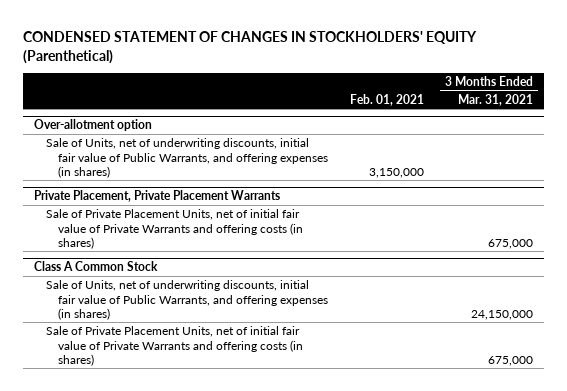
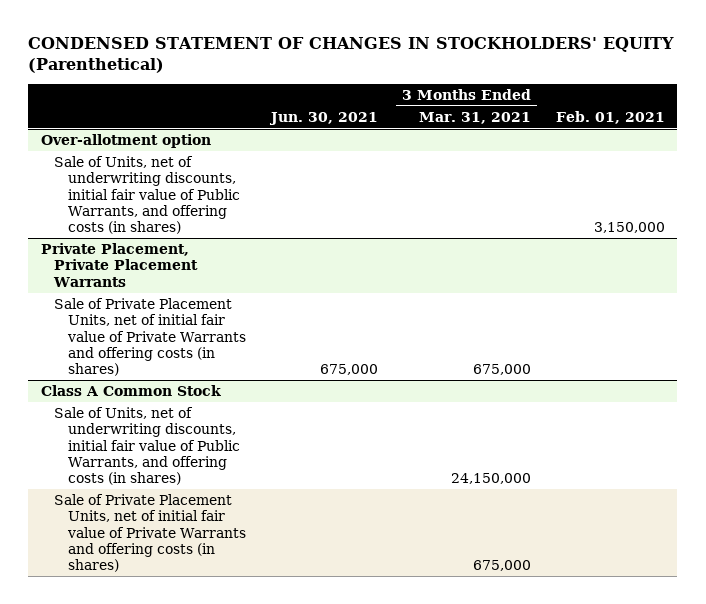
none -> [268,111,378,125] Jun. 30, 2021
[46,138,329,178] Sale of Units, net of underwriting discounts, initial fair value of Public Warrants, and offering expenses (in shares) -> [54,155,240,235] Sale of Units, net of underwriting discounts, initial fair value of Public Warrants, and offering costs (in shares)
[46,280,329,320] Sale of Units, net of underwriting discounts, initial fair value of Public Warrants, and offering expenses (in shares) -> [54,406,240,486] Sale of Units, net of underwriting discounts, initial fair value of Public Warrants, and offering costs (in shares)

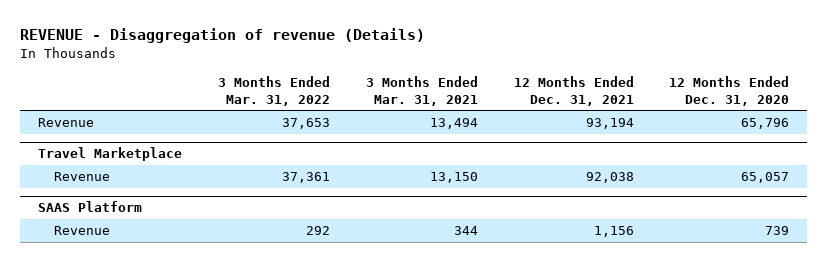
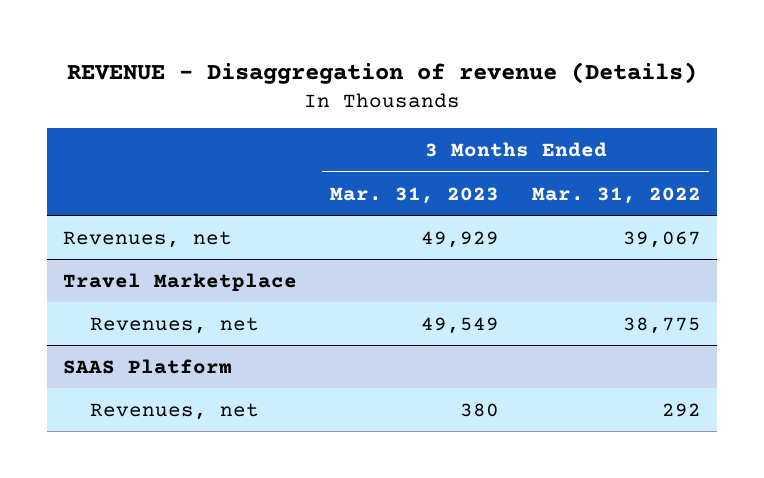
[365,76,478,106] 3 Months Ended Mar. 31, 2021 -> none
[513,76,634,106] 12 Months Ended Dec. 31, 2021 -> none
[669,76,790,106] 12 Months Ended Dec. 31, 2020 -> none
none -> [330,186,500,204] Mar. 31, 2023
[38,118,95,128] Revenue -> none
none -> [63,230,233,248] Revenues, net
[54,172,111,182] Revenue -> none
none -> [90,316,260,334] Revenues, net
[54,226,111,236] Revenue -> [90,402,260,420] Revenues, net

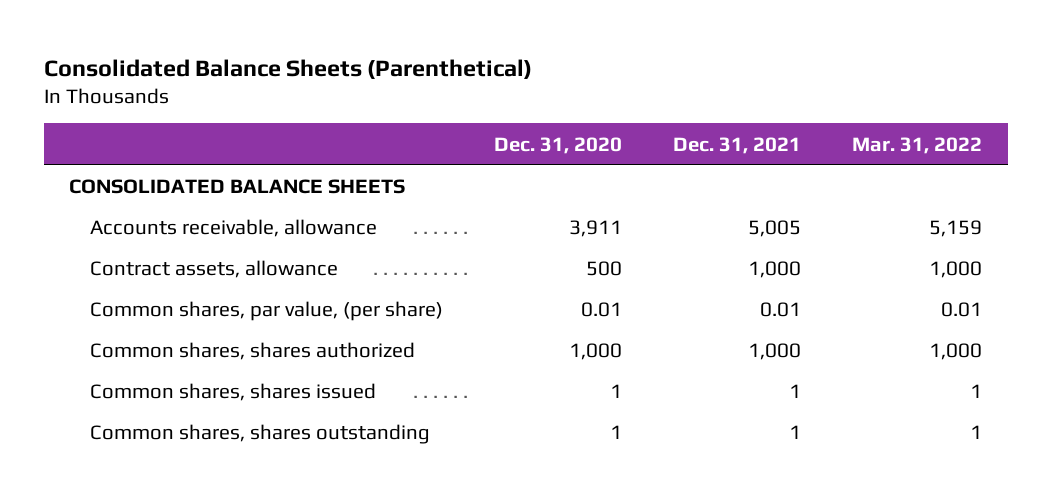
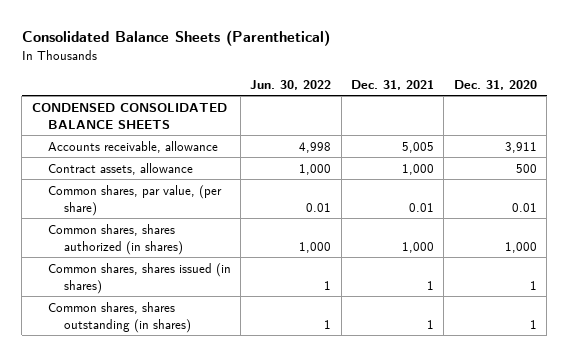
[852,136,983,154] Mar. 31, 2022 -> none
none -> [250,79,332,90] Jun. 30, 2022
[69,179,406,195] CONSOLIDATED BALANCE SHEETS -> [31,102,227,129] CONDENSED CONSOLIDATED BALANCE SHEETS
[89,342,415,361] Common shares, shares authorized -> [47,223,183,255] Common shares, shares authorized (in shares)
[89,383,376,402] Common shares, shares issued -> [47,262,231,294] Common shares, shares issued (in shares)
[89,424,430,445] Common shares, shares outstanding -> [47,301,191,333] Common shares, shares outstanding (in shares)

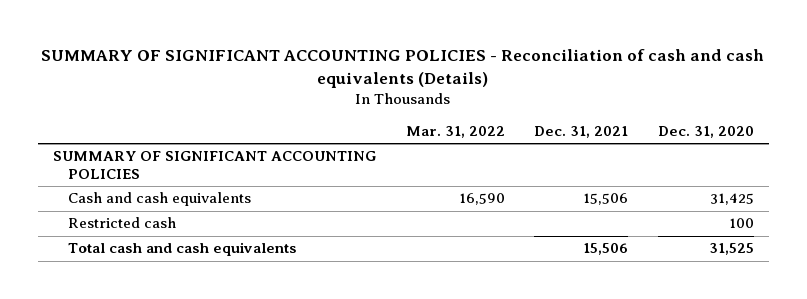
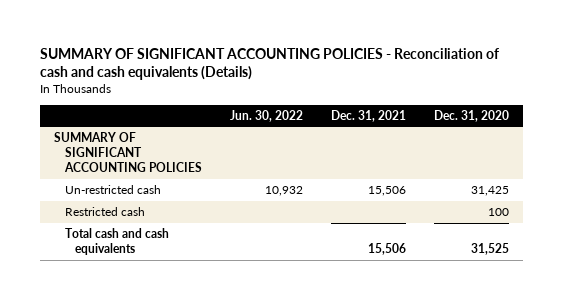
[405,126,505,139] Mar. 31, 2022 -> none
none -> [229,109,303,122] Jun. 30, 2022
[67,192,251,207] Cash and cash equivalents -> [64,185,161,195] Un-restricted cash

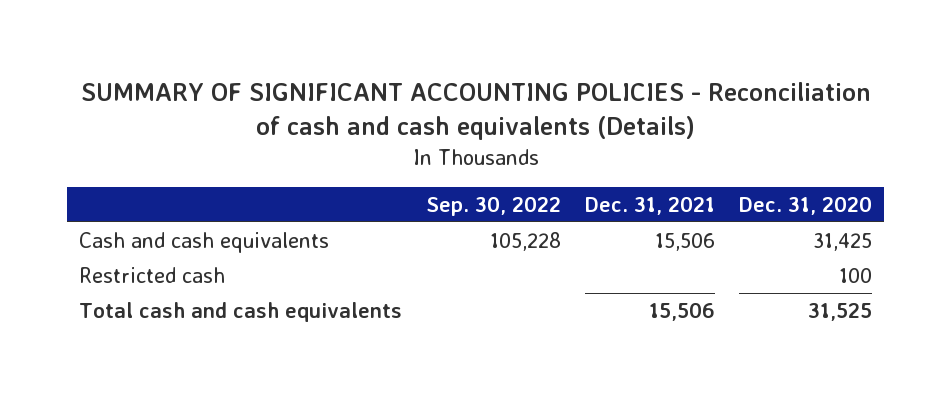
[229,109,303,122] Jun. 30, 2022 -> none
none -> [426,195,562,216] Sep. 30, 2022
[54,132,202,173] SUMMARY OF SIGNIFICANT ACCOUNTING POLICIES -> none
[64,185,161,195] Un-restricted cash -> [79,231,330,253] Cash and cash equivalents

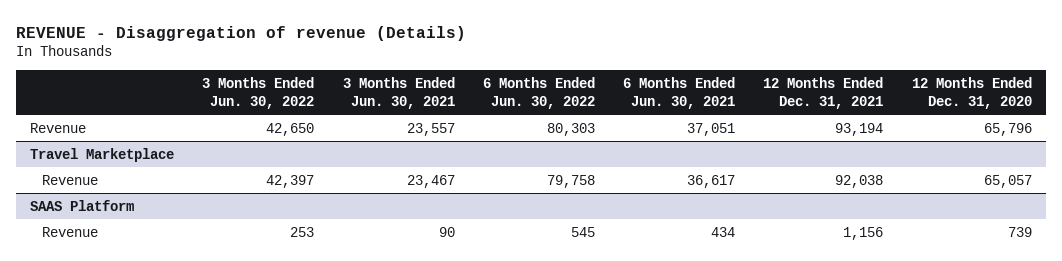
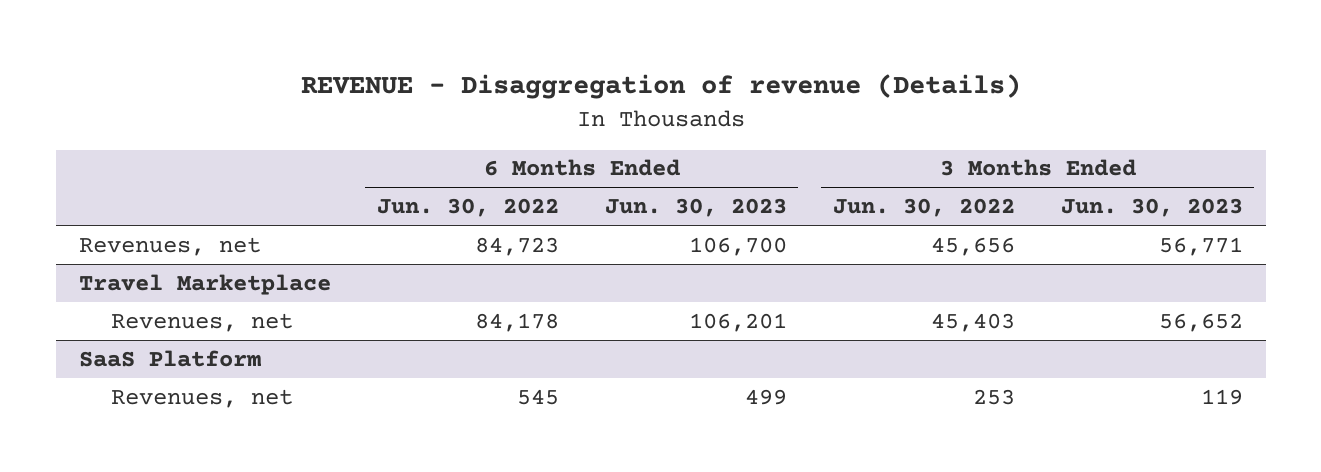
[342,76,455,109] 3 Months Ended Jun. 30, 2021 -> none
[623,76,736,109] 6 Months Ended Jun. 30, 2021 -> none
[763,76,884,109] 12 Months Ended Dec. 31, 2021 -> none
[911,76,1032,109] 12 Months Ended Dec. 31, 2020 -> none
none -> [604,198,787,218] Jun. 30, 2023
none -> [1060,198,1243,218] Jun. 30, 2023
[30,122,87,133] Revenue -> none
none -> [78,236,261,256] Revenues, net
[41,174,98,185] Revenue -> none
none -> [110,312,293,332] Revenues, net
[30,199,135,211] SAAS Platform -> [78,349,261,367] SaaS Platform
[41,226,98,237] Revenue -> [110,388,293,408] Revenues, net

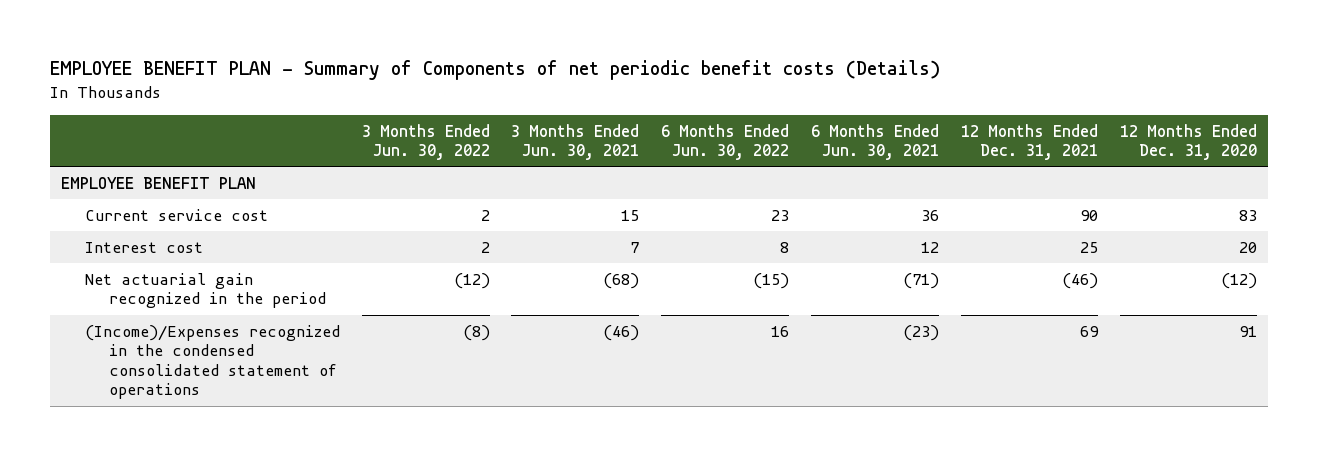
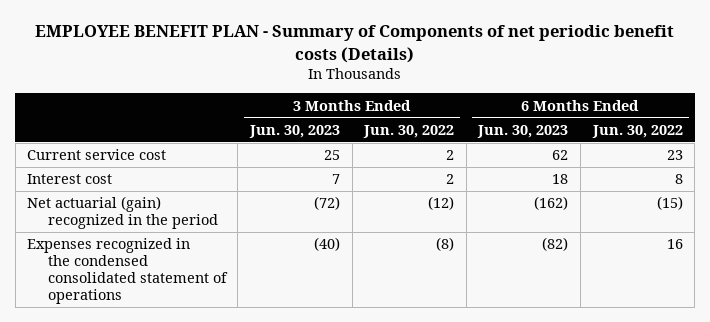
[511,123,640,161] 3 Months Ended Jun. 30, 2021 -> none
[811,123,940,161] 6 Months Ended Jun. 30, 2021 -> none
[961,123,1099,161] 12 Months Ended Dec. 31, 2021 -> none
[1120,123,1258,161] 12 Months Ended Dec. 31, 2020 -> none
none -> [248,124,340,138] Jun. 30, 2023
none -> [477,124,569,138] Jun. 30, 2023
[60,176,256,189] EMPLOYEE BENEFIT PLAN -> none
[84,272,326,309] Net actuarial gain recognized in the period -> [27,196,218,230] Net actuarial (gain) recognized in the period
[84,324,340,400] (Income)/Expenses recognized in the condensed consolidated statement of operations -> [27,238,228,305] Expenses recognized in the condensed consolidated statement of operations

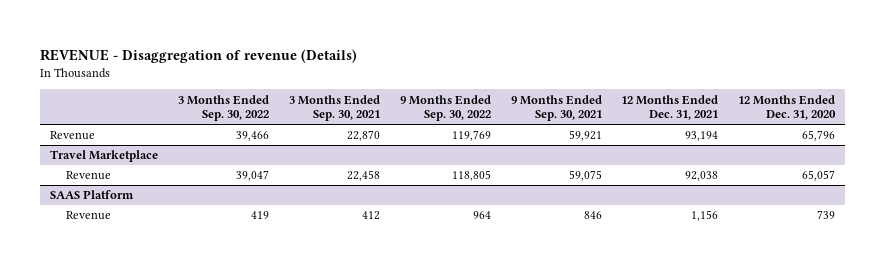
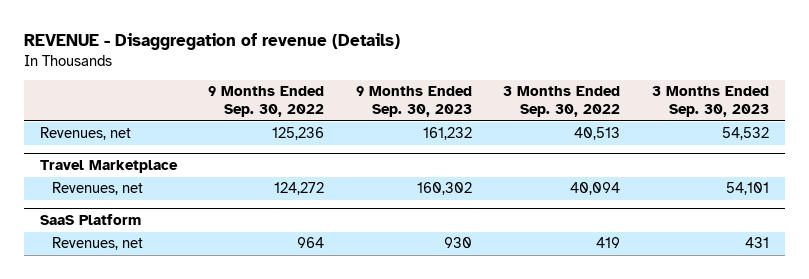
[288,94,380,122] 3 Months Ended Sep. 30, 2021 -> none
[510,94,602,122] 9 Months Ended Sep. 30, 2021 -> none
[621,94,719,121] 12 Months Ended Dec. 31, 2021 -> none
[738,94,837,121] 12 Months Ended Dec. 31, 2020 -> none
none -> [355,86,472,118] 9 Months Ended Sep. 30, 2023
none -> [651,86,769,118] 3 Months Ended Sep. 30, 2023
[49,131,95,141] Revenue -> none
none -> [39,127,131,141] Revenues, net
[66,171,112,181] Revenue -> none
none -> [52,182,144,196] Revenues, net
[49,190,134,200] SAAS Platform -> [39,214,141,226] SaaS Platform
[66,211,112,221] Revenue -> [52,237,144,251] Revenues, net

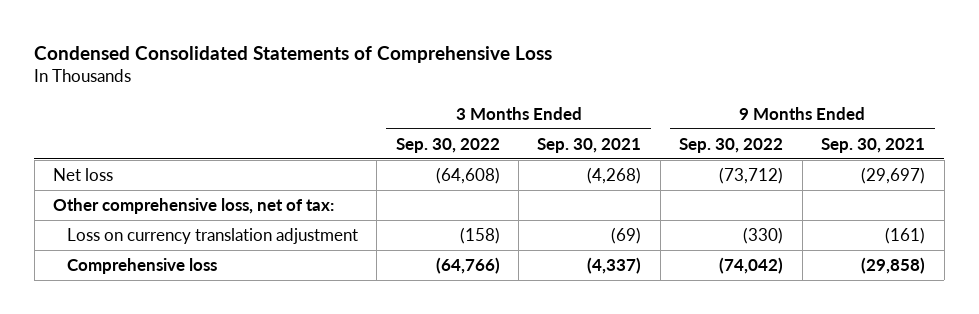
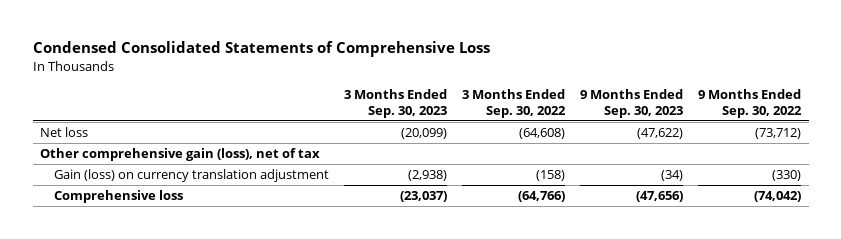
[537,137,642,153] Sep. 30, 2021 -> none
[821,137,926,153] Sep. 30, 2021 -> none
none -> [343,88,447,118] 3 Months Ended Sep. 30, 2023
none -> [580,88,684,118] 9 Months Ended Sep. 30, 2023
[53,197,335,214] Other comprehensive loss, net of tax: -> [40,148,321,162] Other comprehensive gain (loss), net of tax
[66,227,358,244] Loss on currency translation adjustment -> [53,169,329,183] Gain (loss) on currency translation adjustment

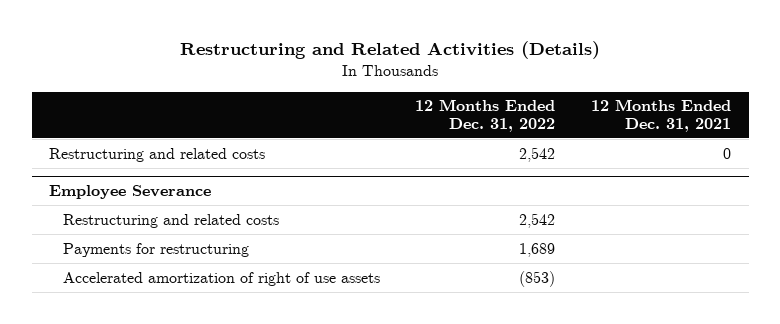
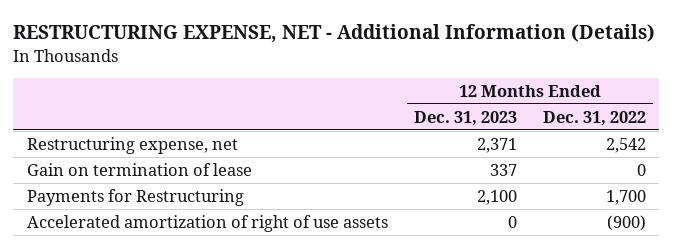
[180,41,601,60] Restructuring and Related Activities (Details) -> [13,24,656,44] RESTRUCTURING EXPENSE, NET - Additional Information (Details)
[590,99,731,132] 12 Months Ended Dec. 31, 2021 -> none
none -> [413,110,517,126] Dec. 31, 2023
[49,185,212,200] Employee Severance -> none
[62,213,279,228] Restructuring and related costs -> none
[49,147,266,162] Restructuring and related costs -> [26,136,238,154] Restructuring expense, net
none -> [26,162,252,176] Gain on termination of lease
[62,242,249,257] Payments for restructuring -> [26,188,244,206] Payments for Restructuring
[519,242,556,257] 1,689 -> [606,189,647,205] 1,700
[519,270,556,287] (853) -> [607,214,647,231] (900)

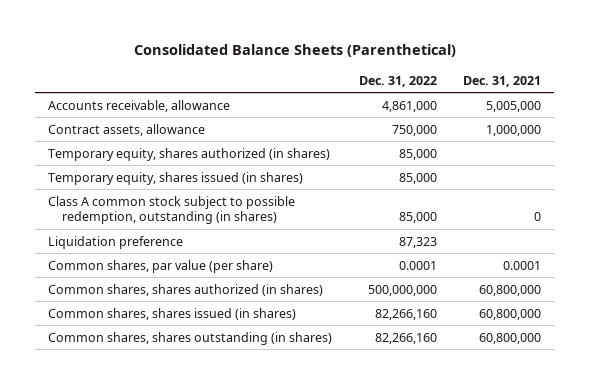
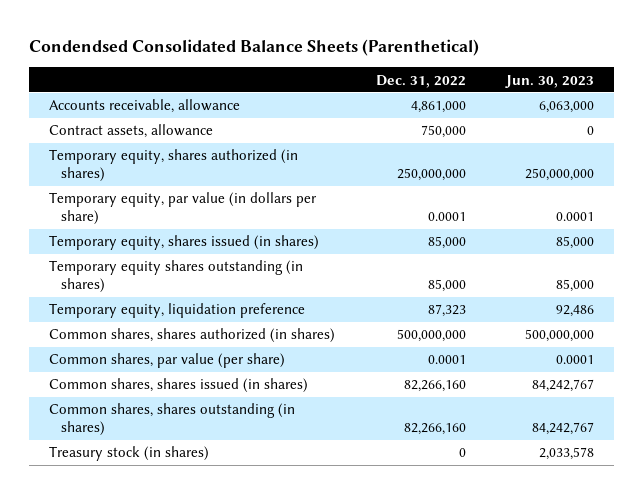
[133,44,456,58] Consolidated Balance Sheets (Parenthetical) -> [28,39,479,57] Condendsed Consolidated Balance Sheets (Parenthetical)
[462,75,541,87] Dec. 31, 2021 -> none
none -> [505,74,595,88] Jun. 30, 2023
[398,148,437,160] 85,000 -> [396,168,466,182] 250,000,000
none -> [49,192,318,226] Temporary equity, par value (in dollars per share)
[48,195,296,224] Class A common stock subject to possible redemption, outstanding (in shares) -> [49,260,304,294] Temporary equity shares outstanding (in shares)
[48,235,184,249] Liquidation preference -> [49,303,306,319] Temporary equity, liquidation preference
[48,259,274,273] Common shares, par value (per share) -> [49,353,286,369] Common shares, par value (per share)
none -> [49,446,210,462] Treasury stock (in shares)

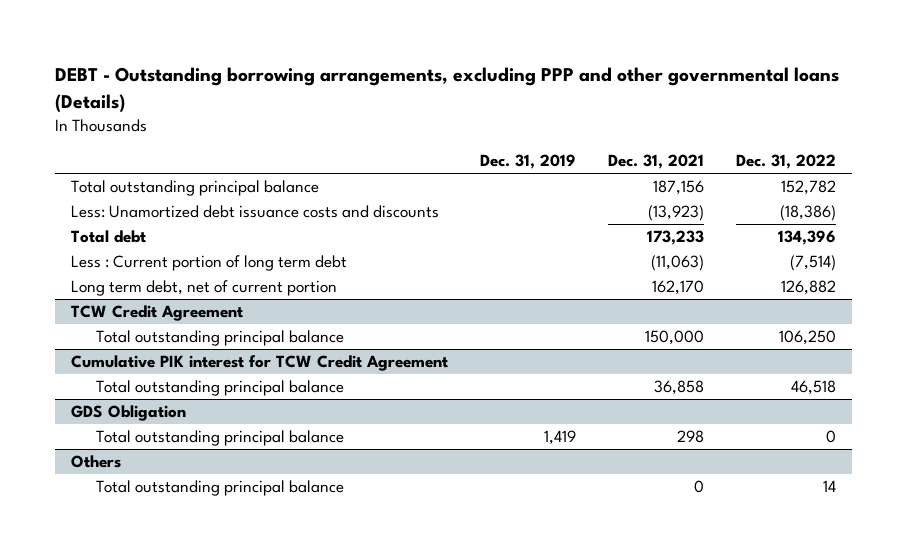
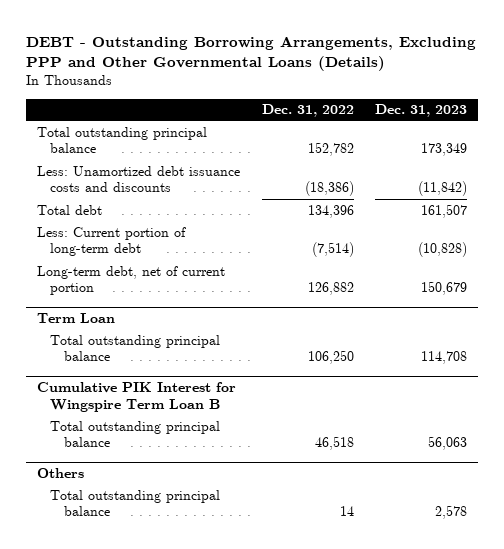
[54,67,839,114] DEBT - Outstanding borrowing arrangements, excluding PPP and other governmental loans (Details) -> [26,35,477,72] DEBT - Outstanding Borrowing Arrangements, Excluding PPP and Other Governmental Loans (Details)
[480,154,577,170] Dec. 31, 2019 -> none
[608,154,705,170] Dec. 31, 2021 -> none
none -> [375,104,468,118] Dec. 31, 2023
[70,255,347,272] Less : Current portion of long term debt -> [36,226,186,257] Less: Current portion of long-term debt
[70,280,337,297] Long term debt, net of current portion -> [36,265,225,296] Long-term debt, net of current portion
[70,305,243,322] TCW Credit Agreement -> [36,312,115,323] Term Loan
[70,355,448,372] Cumulative PIK interest for TCW Credit Agreement -> none
none -> [36,381,236,412] Cumulative PIK Interest for Wingspire Term Loan B
[70,405,186,422] GDS Obligation -> none
[95,430,344,447] Total outstanding principal balance -> none

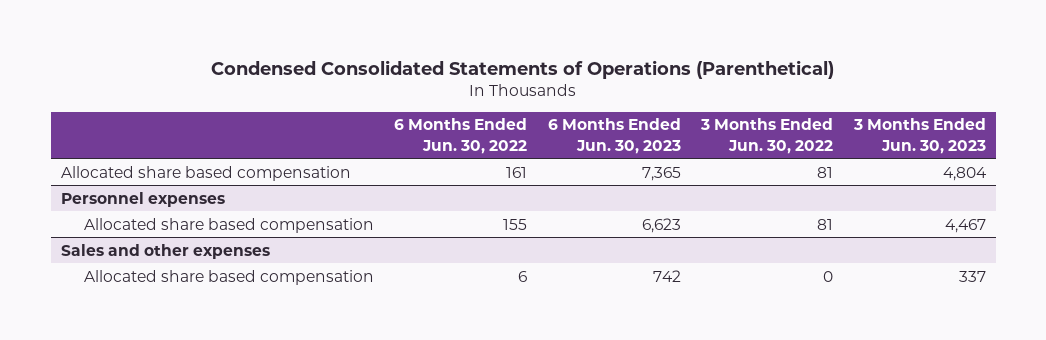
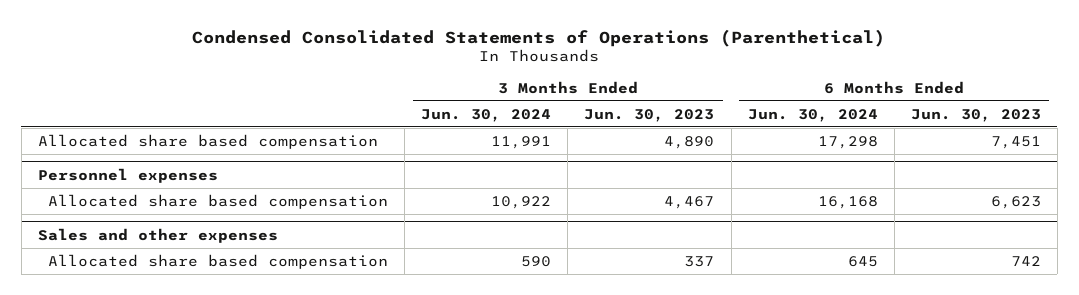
[394,118,528,154] 6 Months Ended Jun. 30, 2022 -> none
[700,118,834,154] 3 Months Ended Jun. 30, 2022 -> none
none -> [421,108,552,122] Jun. 30, 2024
none -> [747,108,878,122] Jun. 30, 2024
[641,166,681,181] 7,365 -> [990,135,1041,149] 7,451
[942,166,987,181] 4,804 -> [664,135,715,149] 4,890

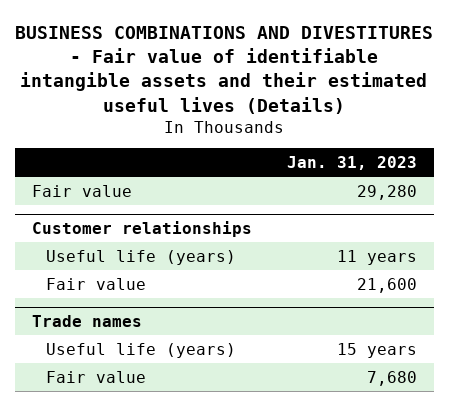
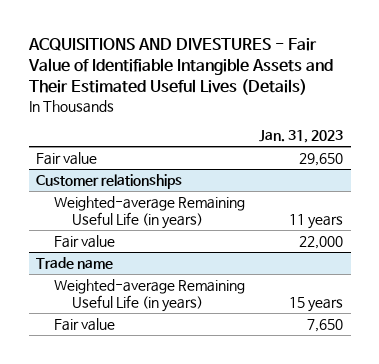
[15,25,434,114] BUSINESS COMBINATIONS AND DIVESTITURES - Fair value of identifiable intangible assets and their estimated useful lives (Details) -> [27,37,333,96] ACQUISITIONS AND DIVESTURES - Fair Value of Identifiable Intangible Assets and Their Estimated Useful Lives (Details)
[356,184,417,200] 29,280 -> [299,152,344,166] 29,650
[45,249,236,265] Useful life (years) -> [53,195,245,229] Weighted-average Remaining Useful Life (in years)
[356,277,417,293] 21,600 -> [299,235,344,249] 22,000
[31,314,142,327] Trade names -> [35,256,113,269] Trade name
[45,342,236,358] Useful life (years) -> [53,278,245,312] Weighted-average Remaining Useful Life (in years)
[366,370,417,386] 7,680 -> [307,318,344,332] 7,650

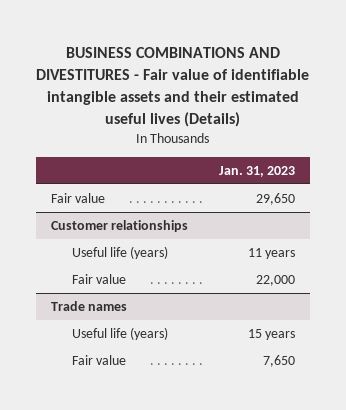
[27,37,333,96] ACQUISITIONS AND DIVESTURES - Fair Value of Identifiable Intangible Assets and Their Estimated Useful Lives (Details) -> [35,46,309,127] BUSINESS COMBINATIONS AND DIVESTITURES - Fair value of identifiable intangible assets and their estimated useful lives (Details)
[53,195,245,229] Weighted-average Remaining Useful Life (in years) -> [71,245,168,259] Useful life (years)
[35,256,113,269] Trade name -> [51,300,128,311] Trade names
[53,278,245,312] Weighted-average Remaining Useful Life (in years) -> [71,326,168,340] Useful life (years)

